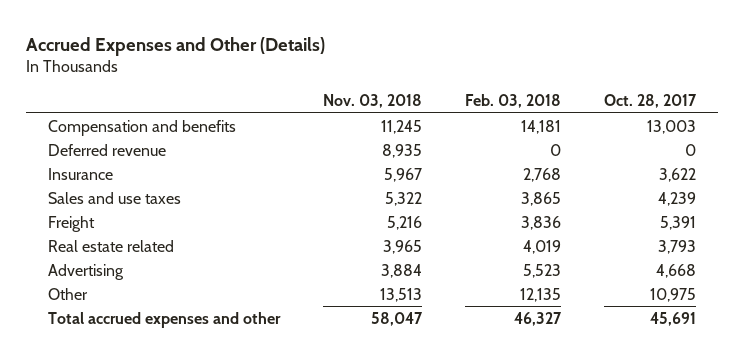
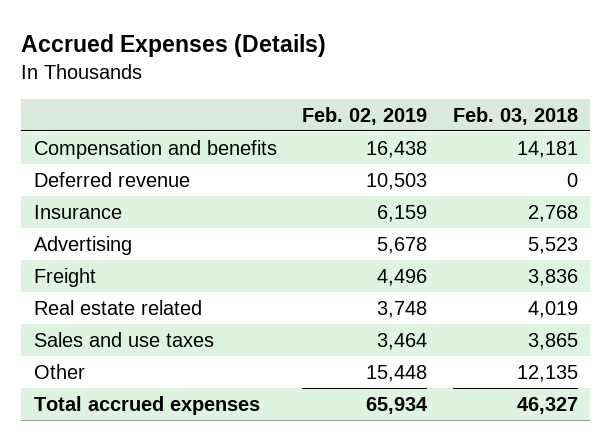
[26,36,326,56] Accrued Expenses and Other (Details) -> [20,33,326,57] Accrued Expenses (Details)
[322,94,422,109] Nov. 03, 2018 -> none
[604,94,698,109] Oct. 28, 2017 -> none
none -> [302,106,428,125] Feb. 02, 2019
[47,263,124,280] Advertising -> [33,236,132,256] Advertising
[47,191,181,204] Sales and use taxes -> [33,332,214,348] Sales and use taxes
[47,311,281,328] Total accrued expenses and other -> [33,396,260,416] Total accrued expenses

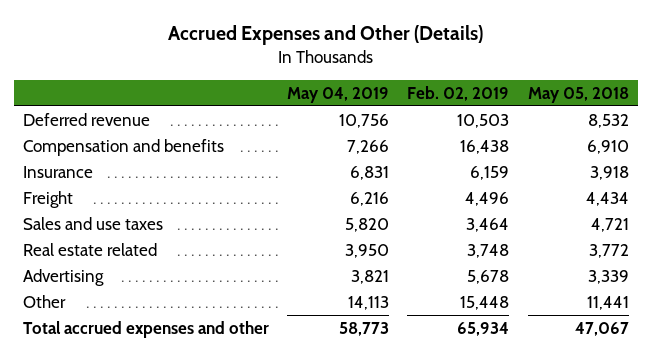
[20,33,326,57] Accrued Expenses (Details) -> [167,25,483,46] Accrued Expenses and Other (Details)
[452,106,578,125] Feb. 03, 2018 -> none
none -> [287,86,390,103] May 04, 2019
none -> [527,86,629,103] May 05, 2018
[33,140,277,160] Compensation and benefits -> [23,138,225,156] Compensation and benefits
[33,300,202,316] Real estate related -> [23,242,158,256] Real estate related
[33,236,132,256] Advertising -> [23,268,105,286] Advertising
[33,396,260,416] Total accrued expenses -> [23,320,270,338] Total accrued expenses and other

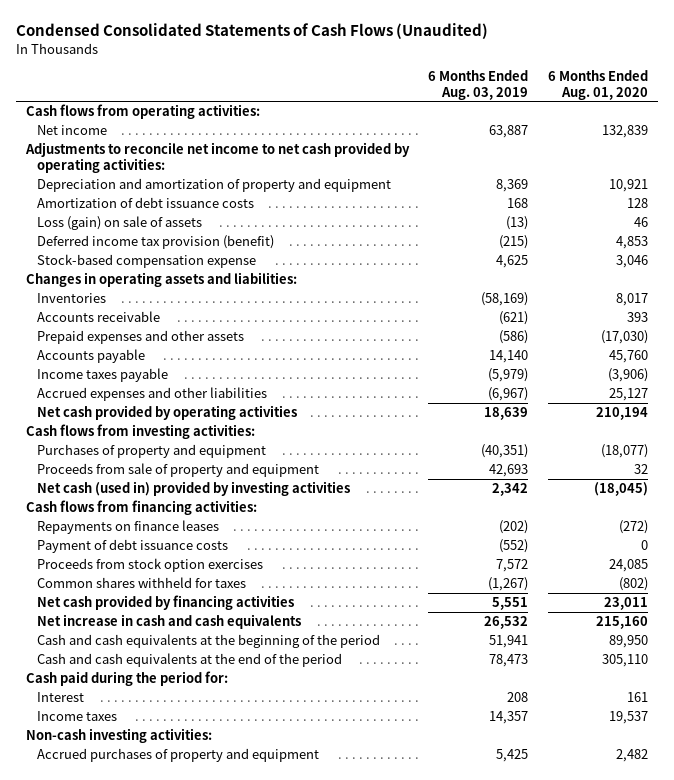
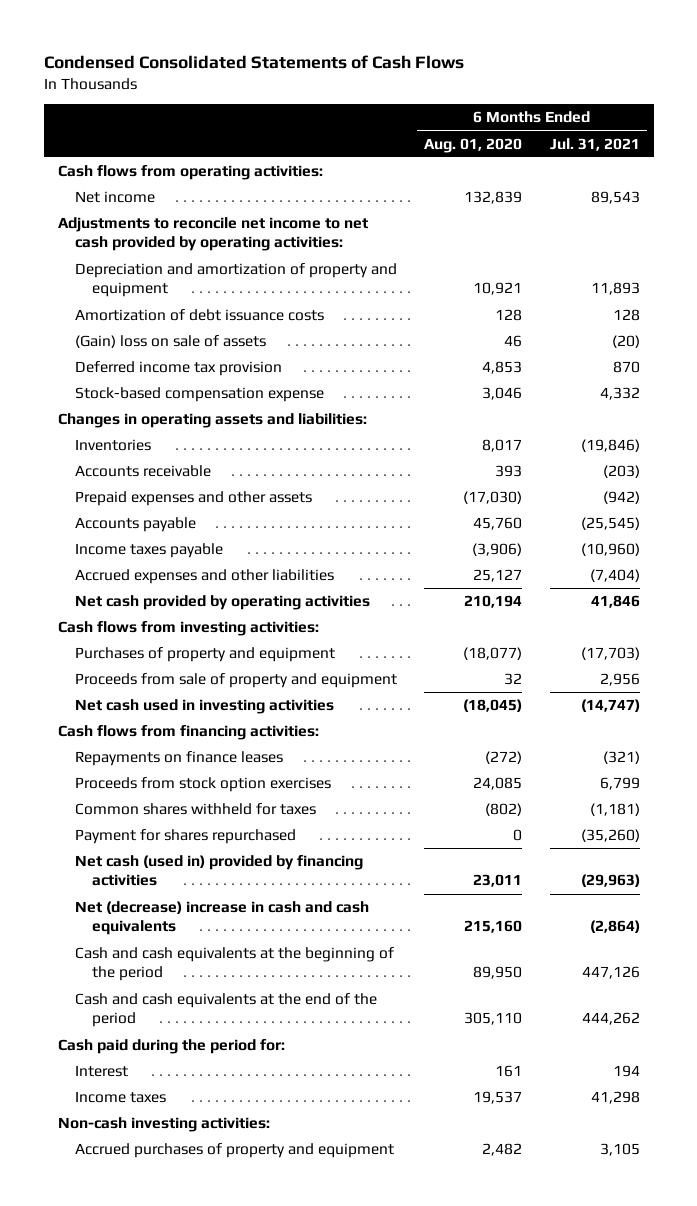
[16,23,489,40] Condensed Consolidated Statements of Cash Flows (Unaudited) -> [43,54,464,69] Condensed Consolidated Statements of Cash Flows
[428,70,529,100] 6 Months Ended Aug. 03, 2019 -> none
none -> [549,137,640,151] Jul. 31, 2021
[36,216,202,231] Loss (gain) on sale of assets -> [74,335,266,349] (Gain) loss on sale of assets
[36,235,274,250] Deferred income tax provision (benefit) -> [74,361,282,377] Deferred income tax provision
[36,481,350,497] Net cash (used in) provided by investing activities -> [74,699,334,715] Net cash used in investing activities
[36,539,228,554] Payment of debt issuance costs -> none
none -> [74,829,296,845] Payment for shares repurchased
[36,595,294,611] Net cash provided by financing activities -> [74,855,363,887] Net cash (used in) provided by financing activities
[36,614,301,630] Net increase in cash and cash equivalents -> [74,901,369,936] Net (decrease) increase in cash and cash equivalents

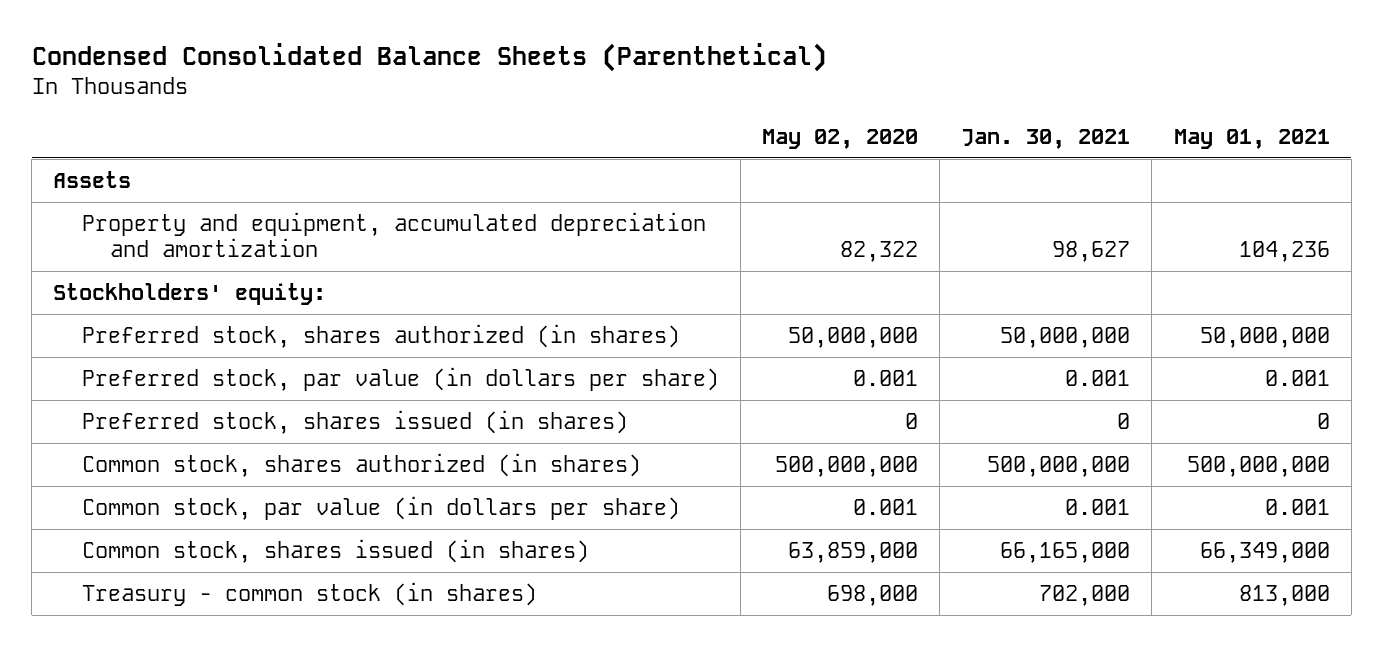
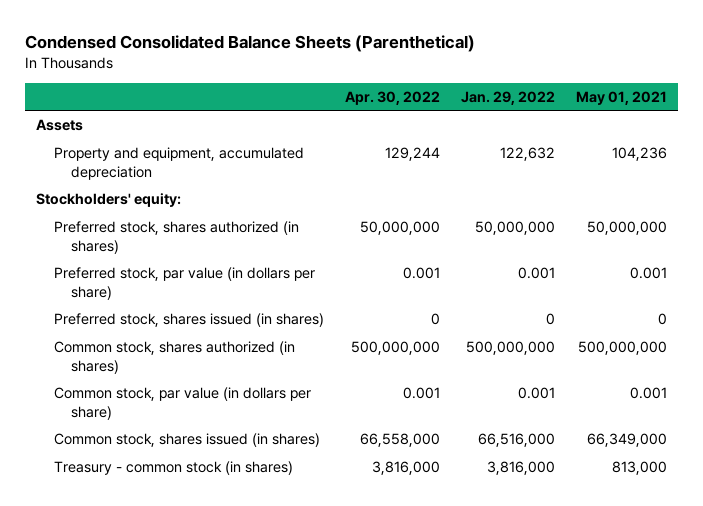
[762,128,919,149] May 02, 2020 -> none
[961,128,1131,149] Jan. 30, 2021 -> none
none -> [344,90,440,105] Apr. 30, 2022
none -> [460,90,555,105] Jan. 29, 2022
[81,211,706,257] Property and equipment, accumulated depreciation and amortization -> [53,146,304,180] Property and equipment, accumulated depreciation

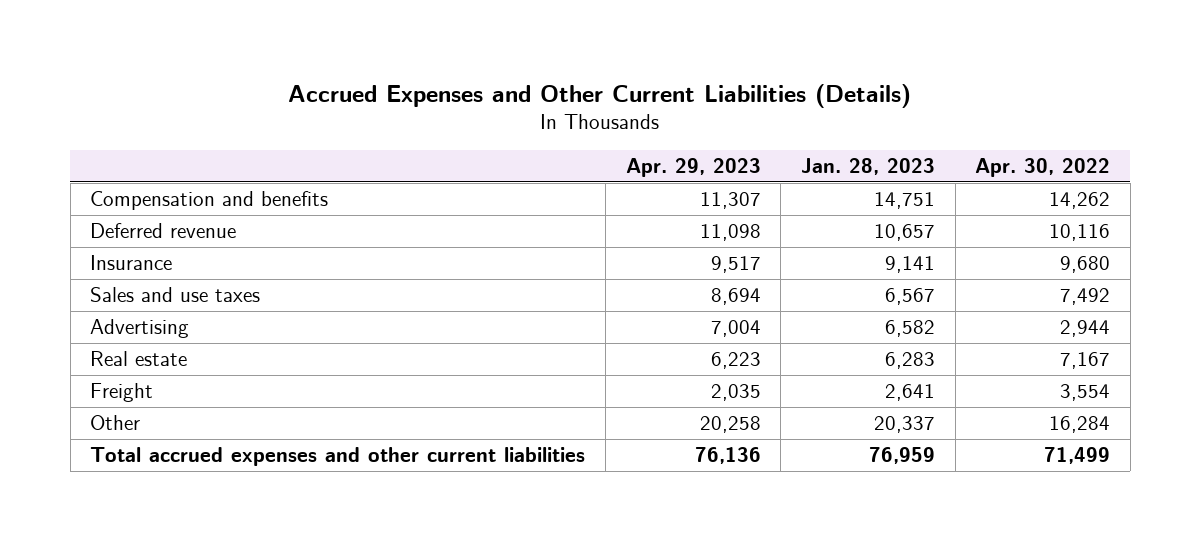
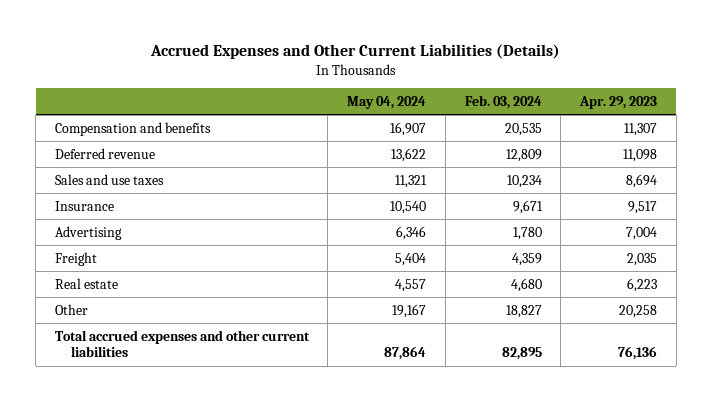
[800,157,935,175] Jan. 28, 2023 -> none
[975,157,1111,177] Apr. 30, 2022 -> none
none -> [347,95,427,109] May 04, 2024
none -> [464,94,542,109] Feb. 03, 2024
[90,255,173,271] Insurance -> [54,200,114,211] Insurance
[90,351,188,367] Real estate -> [54,277,118,289] Real estate

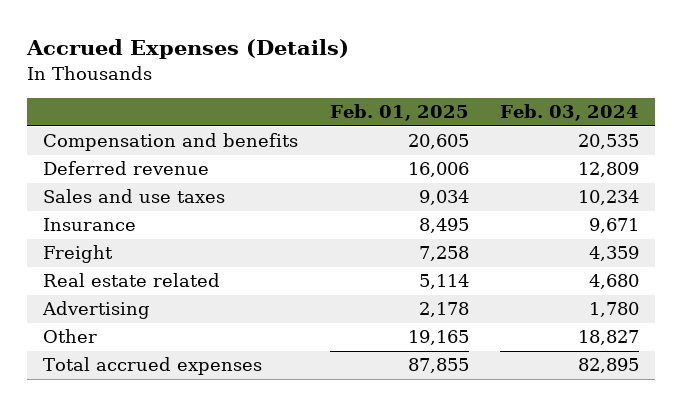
[149,44,560,60] Accrued Expenses and Other Current Liabilities (Details) -> [26,39,350,60] Accrued Expenses (Details)
[347,95,427,109] May 04, 2024 -> none
[578,95,657,109] Apr. 29, 2023 -> none
none -> [329,104,469,122] Feb. 01, 2025
[54,277,118,289] Real estate -> [42,273,220,288] Real estate related
[54,225,122,240] Advertising -> [41,301,150,320] Advertising
[54,329,310,358] Total accrued expenses and other current liabilities -> [42,357,262,376] Total accrued expenses

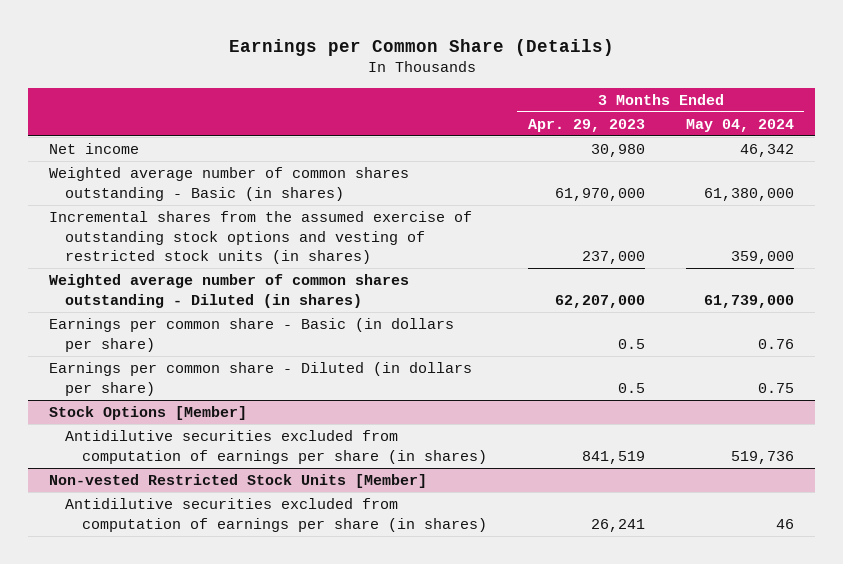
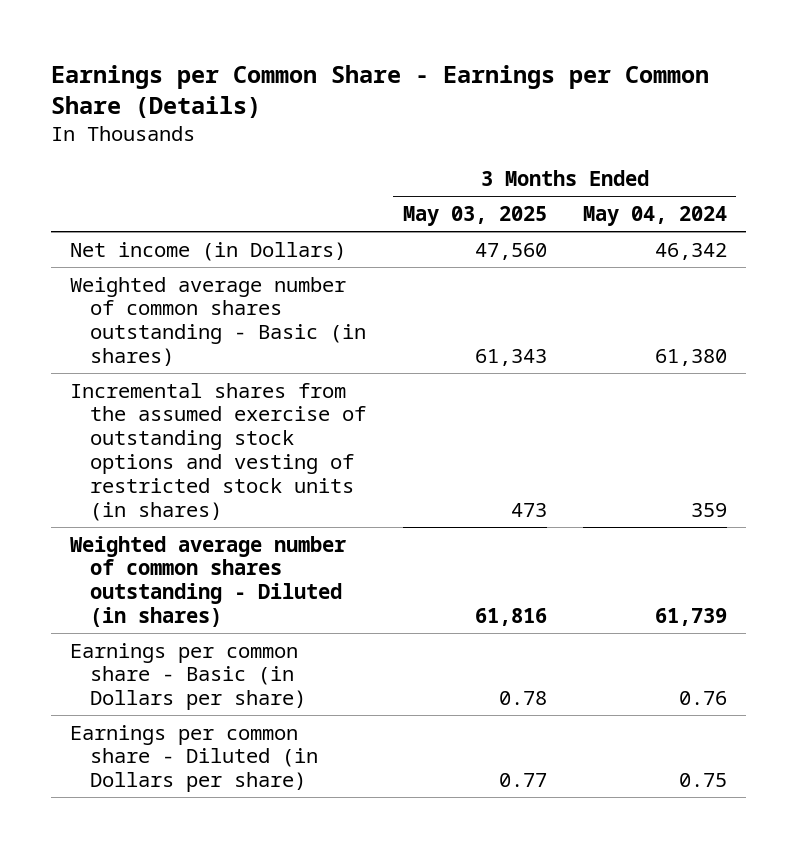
[228,38,614,56] Earnings per Common Share (Details) -> [51,64,710,119] Earnings per Common Share - Earnings per Common Share (Details)
[527,118,645,132] Apr. 29, 2023 -> none
none -> [402,206,547,227] May 03, 2025
[49,406,248,421] Stock Options [Member] -> none
[65,430,487,464] Antidilutive securities excluded from computation of earnings per share (in shares) -> none
[49,474,428,489] Non-vested Restricted Stock Units [Member] -> none
[65,498,487,532] Antidilutive securities excluded from computation of earnings per share (in shares) -> none
[49,143,140,155] Net income -> [69,241,346,261] Net income (in Dollars)
[704,187,795,201] 61,380,000 -> [655,349,728,367] 61,380
[731,251,795,265] 359,000 -> [691,502,728,517] 359
[704,294,795,308] 61,739,000 -> [655,608,728,627] 61,739
[49,318,455,352] Earnings per common share - Basic (in dollars per share) -> [69,642,306,711] Earnings per common share - Basic (in Dollars per share)
[49,362,473,396] Earnings per common share - Diluted (in dollars per share) -> [69,724,318,793] Earnings per common share - Diluted (in Dollars per share)

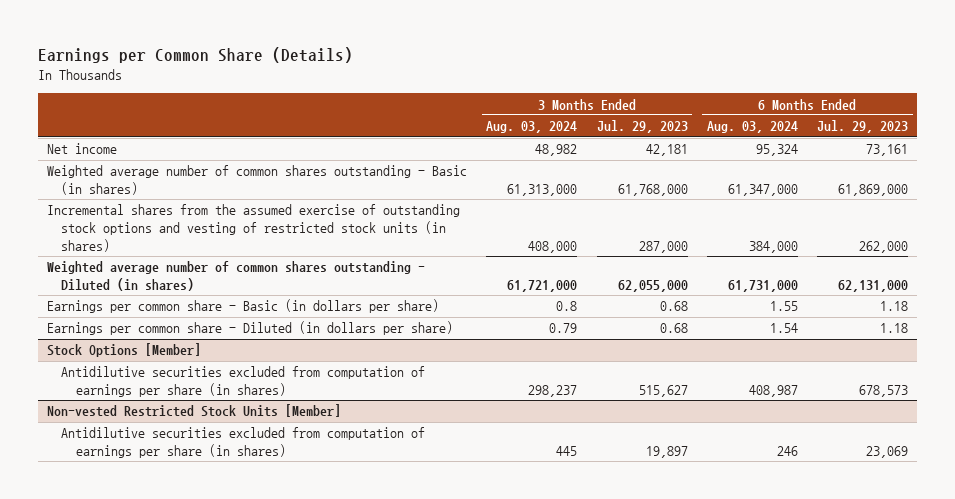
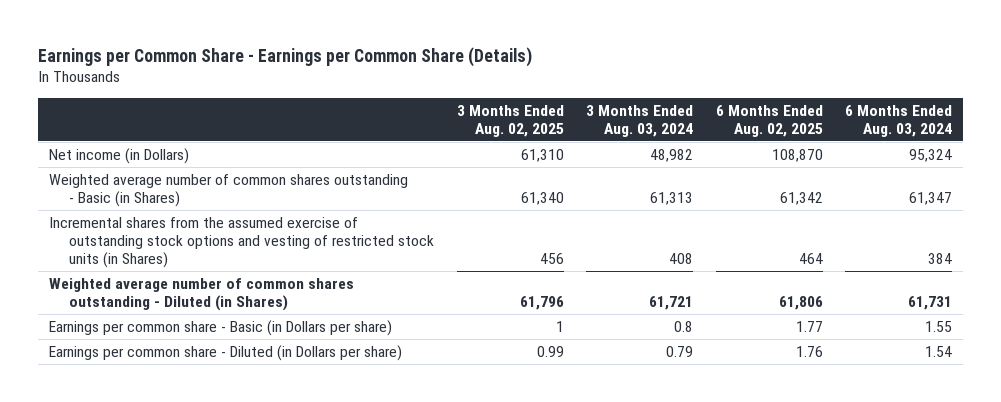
[37,46,353,63] Earnings per Common Share (Details) -> [37,46,532,67] Earnings per Common Share - Earnings per Common Share (Details)
[596,120,688,134] Jul. 29, 2023 -> none
[816,120,908,134] Jul. 29, 2023 -> none
none -> [456,104,564,137] 3 Months Ended Aug. 02, 2025
none -> [715,104,823,137] 6 Months Ended Aug. 02, 2025
[47,343,202,358] Stock Options [Member] -> none
[61,366,426,398] Antidilutive securities excluded from computation of earnings per share (in shares) -> none
[47,404,342,418] Non-vested Restricted Stock Units [Member] -> none
[61,427,426,459] Antidilutive securities excluded from computation of earnings per share (in shares) -> none
[47,143,118,155] Net income -> [49,148,190,165] Net income (in Dollars)
[47,165,468,196] Weighted average number of common shares outstanding - Basic (in shares) -> [49,174,409,207] Weighted average number of common shares outstanding - Basic (in Shares)
[507,184,578,197] 61,313,000 -> [650,191,694,205] 61,313
[727,184,798,197] 61,347,000 -> [909,191,953,205] 61,347
[47,204,461,252] Incremental shares from the assumed exercise of outstanding stock options and vesting of restricted stock units (in shares) -> [49,217,435,268] Incremental shares from the assumed exercise of outstanding stock options and vesting of restricted stock units (in Shares)
[528,240,578,253] 408,000 -> [669,252,694,264] 408
[748,240,798,253] 384,000 -> [928,252,953,264] 384
[47,261,426,292] Weighted average number of common shares outstanding - Diluted (in shares) -> [49,278,355,311] Weighted average number of common shares outstanding - Diluted (in Shares)
[507,280,578,293] 61,721,000 -> [649,295,694,310] 61,721
[727,280,798,293] 61,731,000 -> [908,295,953,310] 61,731
[47,299,440,314] Earnings per common share - Basic (in dollars per share) -> [49,320,393,337] Earnings per common share - Basic (in Dollars per share)
[47,321,454,336] Earnings per common share - Diluted (in dollars per share) -> [49,345,403,362] Earnings per common share - Diluted (in Dollars per share)

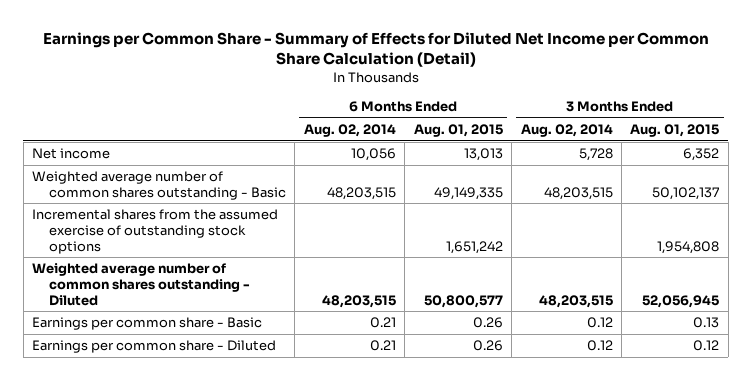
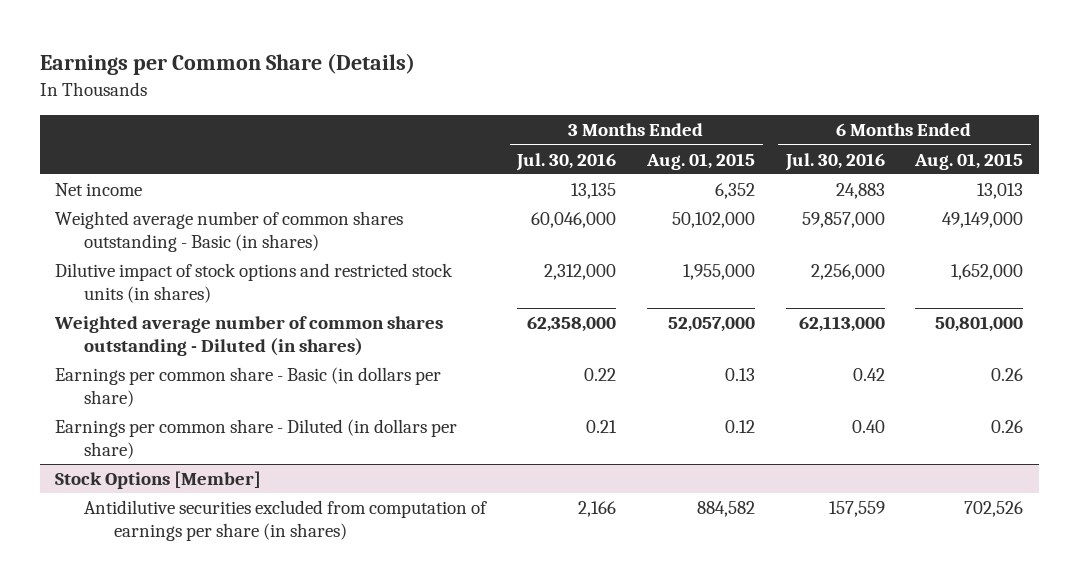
[42,31,709,68] Earnings per Common Share - Summary of Effects for Diluted Net Income per Common Share Calculation (Detail) -> [39,52,415,75] Earnings per Common Share (Details)
[303,124,396,138] Aug. 02, 2014 -> none
[520,124,613,138] Aug. 02, 2014 -> none
none -> [516,152,617,171] Jul. 30, 2016
none -> [784,152,885,171] Jul. 30, 2016
[32,209,279,254] Incremental shares from the assumed exercise of outstanding stock options -> none
[32,171,286,200] Weighted average number of common shares outstanding - Basic -> [55,211,404,253] Weighted average number of common shares outstanding - Basic (in shares)
[433,186,503,200] 49,149,335 -> [942,212,1024,229] 49,149,000
[652,186,720,200] 50,102,137 -> [671,212,755,229] 50,102,000
none -> [55,263,454,304] Dilutive impact of stock options and restricted stock units (in shares)
[32,263,250,306] Weighted average number of common shares outstanding - Diluted -> [54,316,444,357] Weighted average number of common shares outstanding - Diluted (in shares)
[423,294,503,308] 50,800,577 -> [935,316,1024,333] 50,801,000
[642,294,720,308] 52,056,945 -> [667,317,755,333] 52,057,000
[32,317,263,331] Earnings per common share - Basic -> [55,367,442,408] Earnings per common share - Basic (in dollars per share)
[32,340,277,354] Earnings per common share - Diluted -> [55,419,458,460] Earnings per common share - Diluted (in dollars per share)
none -> [55,471,262,490] Stock Options [Member]
none -> [84,500,488,542] Antidilutive securities excluded from computation of earnings per share (in shares)

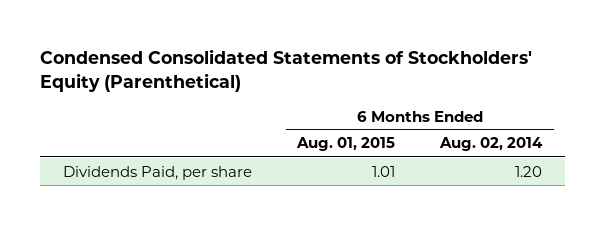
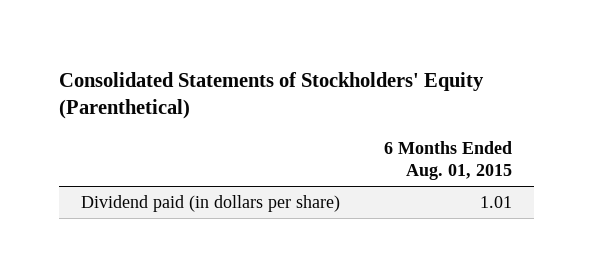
[40,49,533,92] Condensed Consolidated Statements of Stockholders' Equity (Parenthetical) -> [58,71,484,120] Consolidated Statements of Stockholders' Equity (Parenthetical)
[439,137,544,152] Aug. 02, 2014 -> none
[63,165,253,180] Dividends Paid, per share -> [80,195,340,213] Dividend paid (in dollars per share)

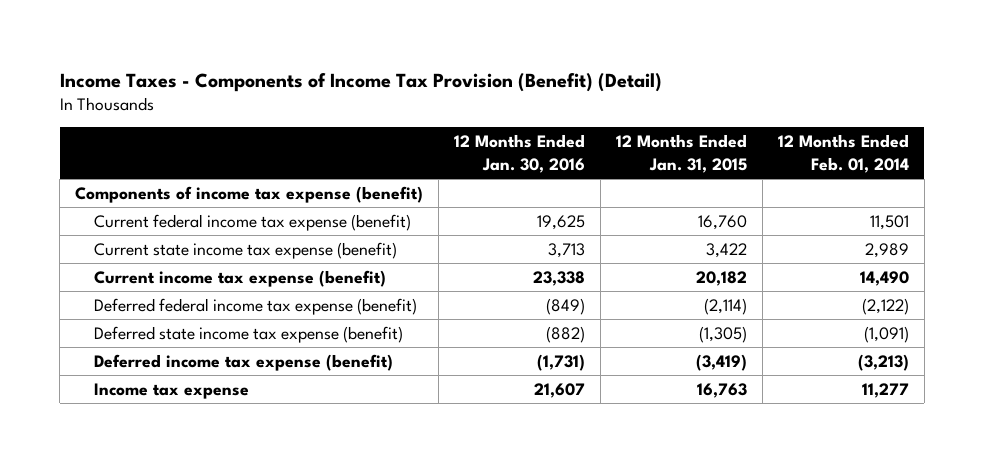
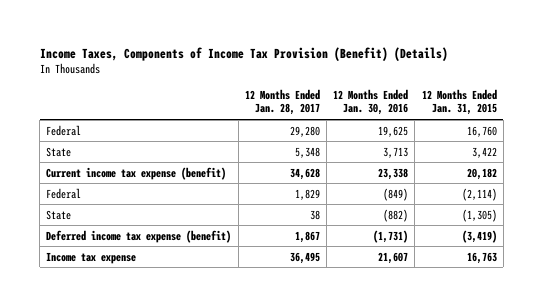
[59,72,662,92] Income Taxes - Components of Income Tax Provision (Benefit) (Detail) -> [39,46,448,61] Income Taxes, Components of Income Tax Provision (Benefit) (Details)
[777,134,909,173] 12 Months Ended Feb. 01, 2014 -> none
none -> [244,89,320,116] 12 Months Ended Jan. 28, 2017
[75,185,424,203] Components of income tax expense (benefit) -> none
[93,213,411,231] Current federal income tax expense (benefit) -> [46,124,82,136] Federal
[93,241,397,259] Current state income tax expense (benefit) -> [46,146,72,157] State
[93,297,417,315] Deferred federal income tax expense (benefit) -> [46,187,82,199] Federal
[93,325,403,343] Deferred state income tax expense (benefit) -> [46,209,72,220] State

